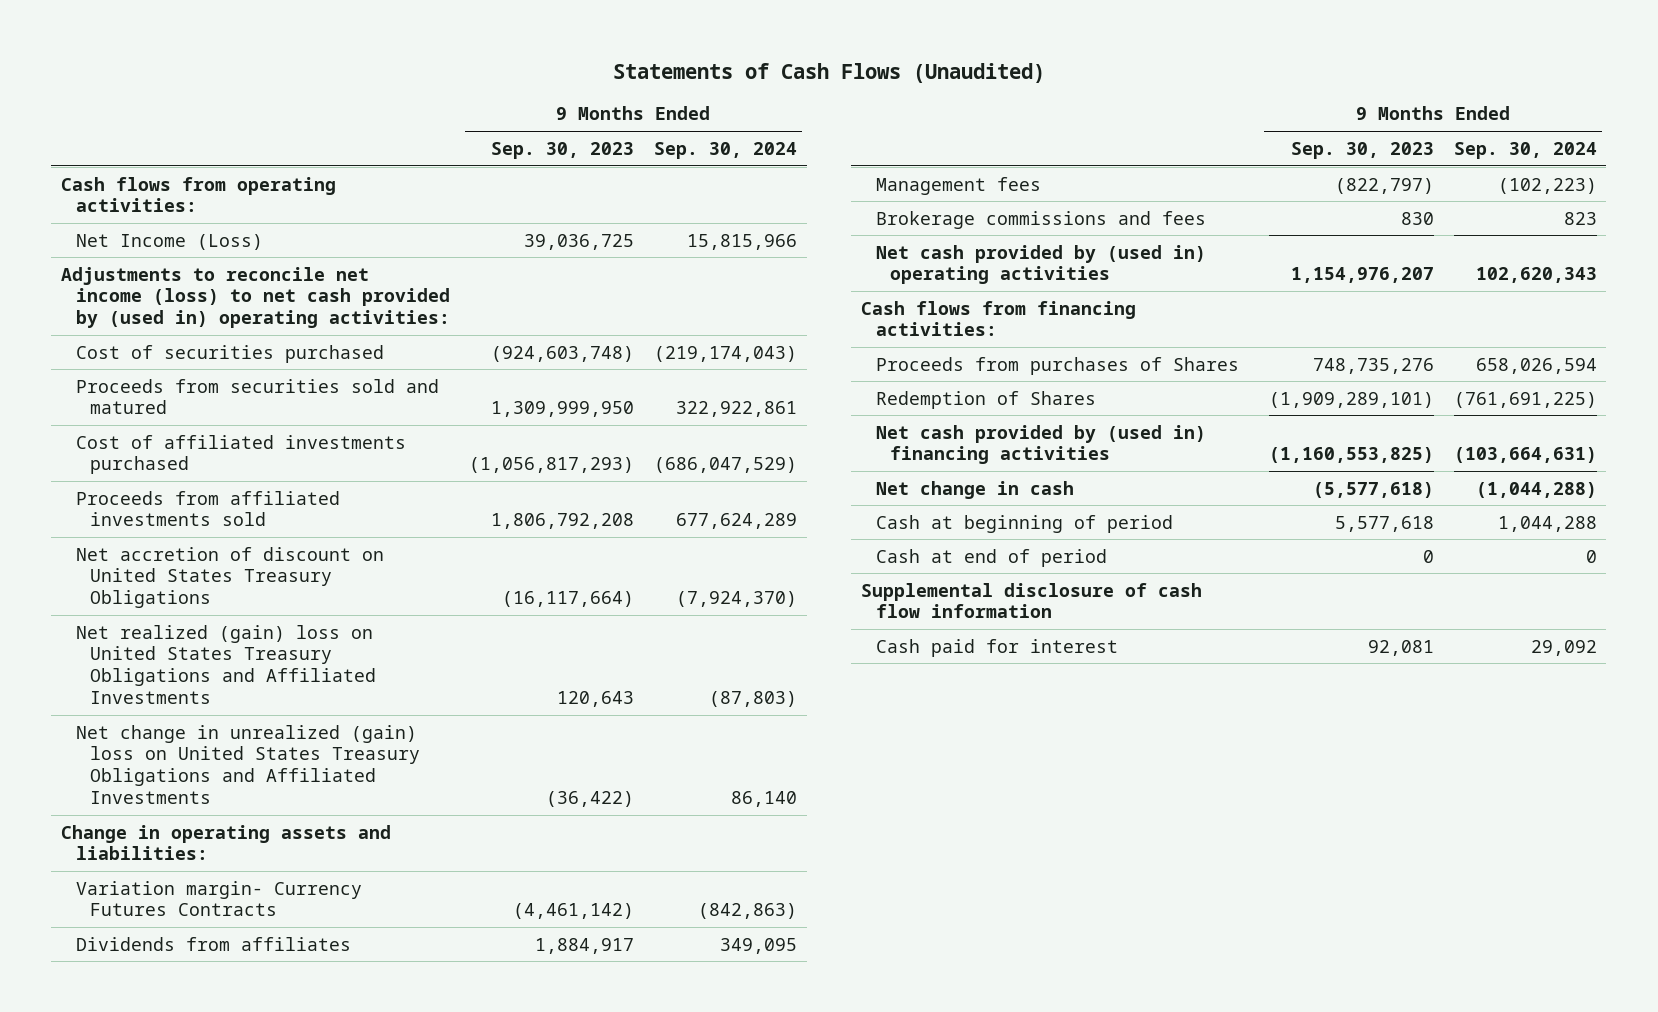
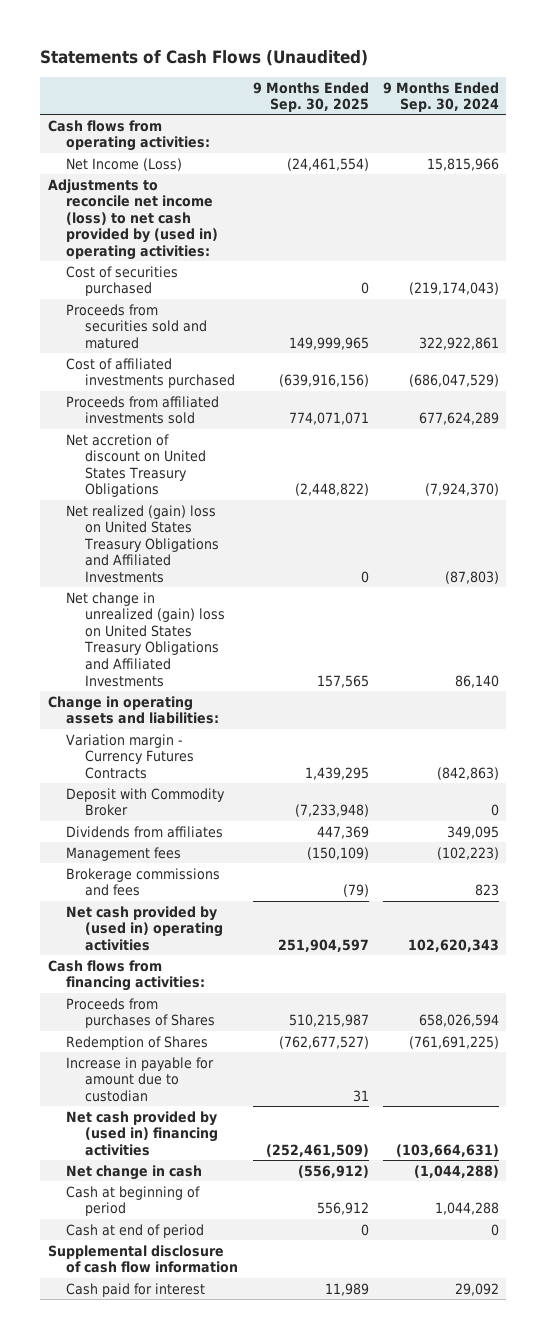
[491,141,635,159] Sep. 30, 2023 -> none
none -> [252,81,369,113] 9 Months Ended Sep. 30, 2025
[75,880,362,917] Variation margin- Currency Futures Contracts -> [66,733,194,779] Variation margin - Currency Futures Contracts
none -> [66,787,226,817] Deposit with Commodity Broker
none -> [66,1056,215,1102] Increase in payable for amount due to custodian

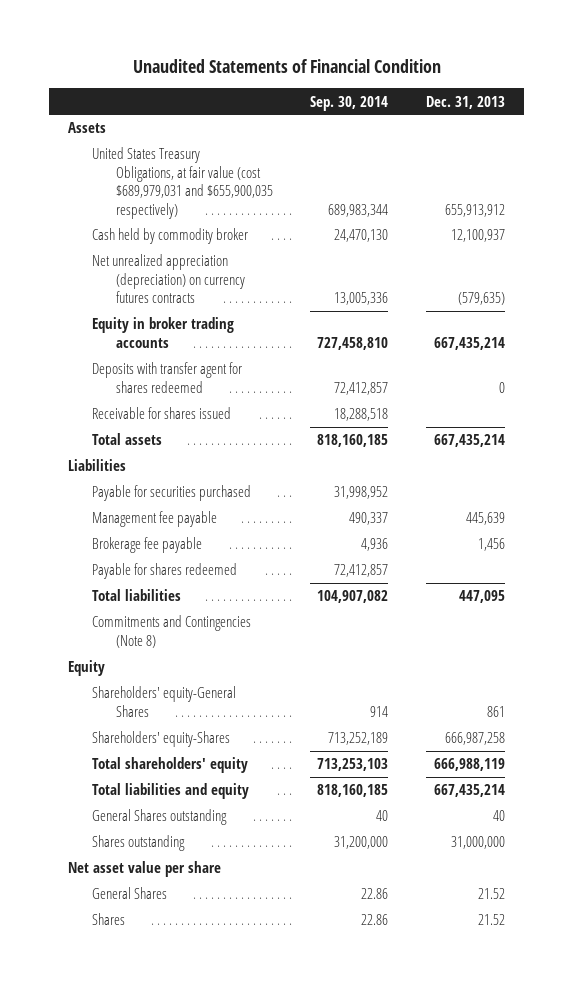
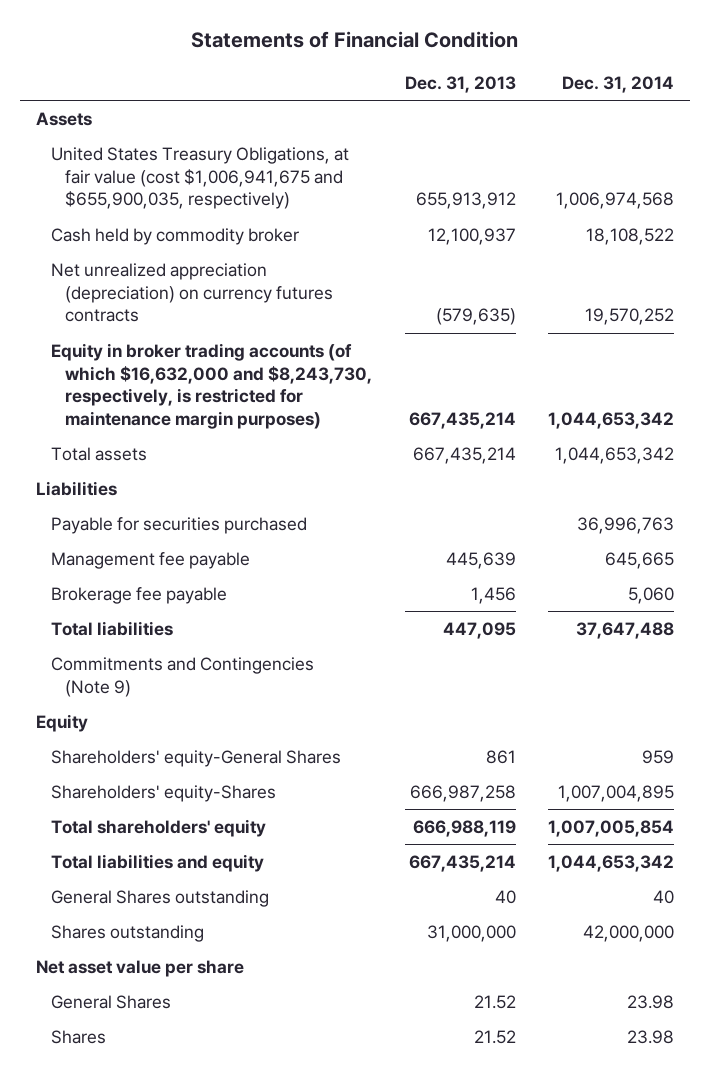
[132,58,441,73] Unaudited Statements of Financial Condition -> [190,31,518,49] Statements of Financial Condition
[310,95,389,111] Sep. 30, 2014 -> none
none -> [561,76,674,94] Dec. 31, 2014
[92,147,273,219] United States Treasury Obligations, at fair value (cost $689,979,031 and $655,900,035 respectively) -> [50,147,349,210] United States Treasury Obligations, at fair value (cost $1,006,941,675 and $655,900,035, respectively)
[92,362,243,393] Deposits with transfer agent for shares redeemed -> none
[92,407,232,420] Receivable for shares issued -> none
[92,317,235,348] Equity in broker trading accounts -> [50,343,373,429] Equity in broker trading accounts (of which $16,632,000 and $8,243,730, respectively, is restricted for maintenance margin purposes)
[92,563,238,580] Payable for shares redeemed -> none
[92,615,252,648] Commitments and Contingencies (Note 8) -> [50,657,314,697] Commitments and Contingencies (Note 9)

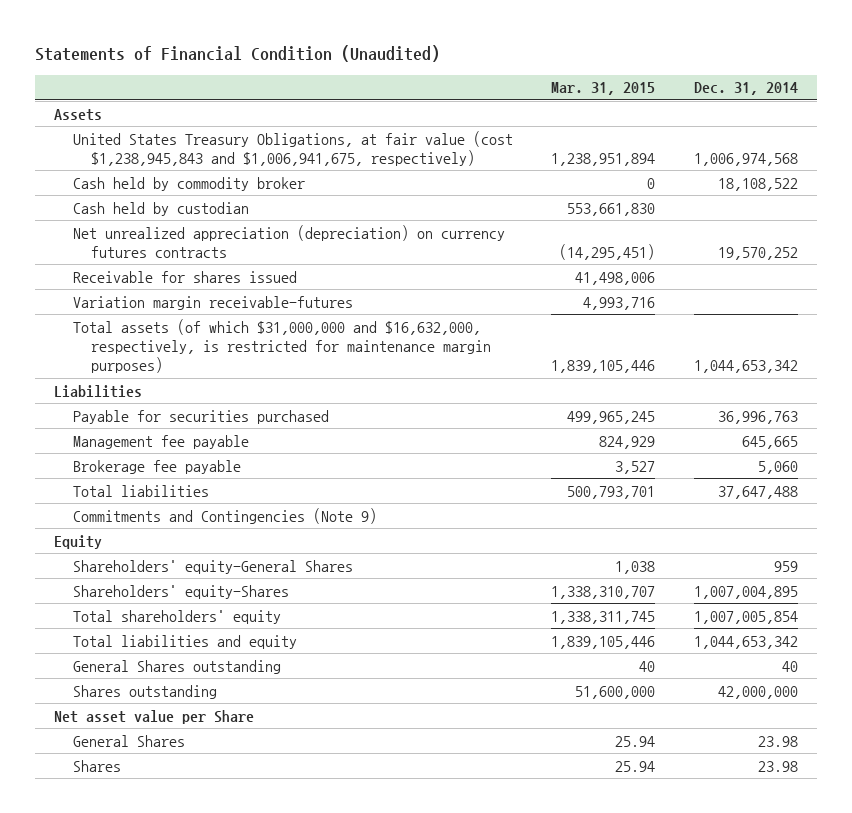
[190,31,518,49] Statements of Financial Condition -> [34,45,440,63] Statements of Financial Condition (Unaudited)
[404,76,516,94] Dec. 31, 2013 -> none
none -> [551,82,656,96] Mar. 31, 2015
[50,147,349,210] United States Treasury Obligations, at fair value (cost $1,006,941,675 and $655,900,035, respectively) -> [72,130,513,166] United States Treasury Obligations, at fair value (cost $1,238,945,843 and $1,006,941,675, respectively)
none -> [72,201,249,216] Cash held by custodian
[50,343,373,429] Equity in broker trading accounts (of which $16,632,000 and $8,243,730, respectively, is restricted for maintenance margin purposes) -> none
none -> [72,270,297,283] Receivable for shares issued
none -> [72,295,353,310] Variation margin receivable-futures
[50,447,147,462] Total assets -> [72,318,492,374] Total assets (of which $31,000,000 and $16,632,000, respectively, is restricted for maintenance margin purposes)
[35,960,244,978] Net asset value per share -> [54,709,255,724] Net asset value per Share

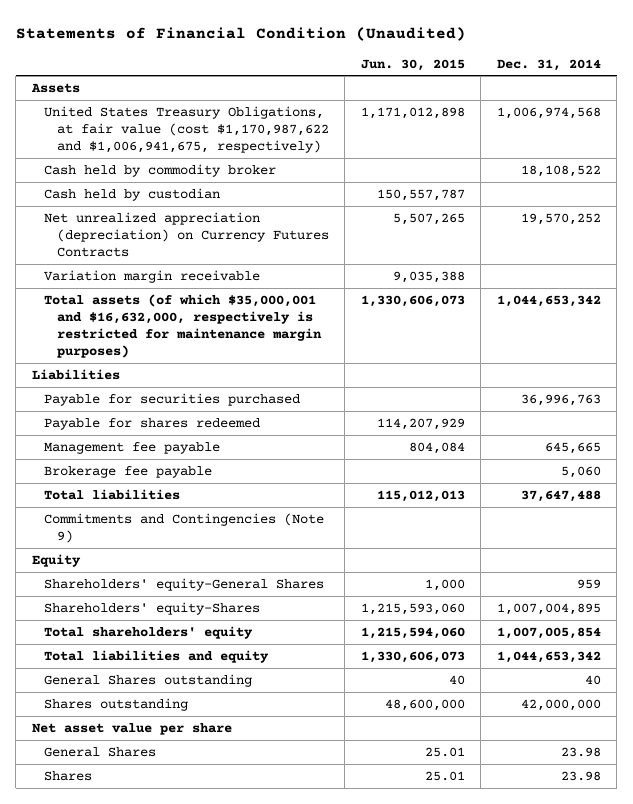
[551,82,656,96] Mar. 31, 2015 -> none
none -> [360,58,465,71] Jun. 30, 2015
[72,130,513,166] United States Treasury Obligations, at fair value (cost $1,238,945,843 and $1,006,941,675, respectively) -> [44,105,329,154] United States Treasury Obligations, at fair value (cost $1,170,987,622 and $1,006,941,675, respectively)
[72,270,297,283] Receivable for shares issued -> none
[72,224,505,258] Net unrealized appreciation (depreciation) on currency futures contracts -> [44,211,329,258] Net unrealized appreciation (depreciation) on Currency Futures Contracts
[72,295,353,310] Variation margin receivable-futures -> [44,269,261,283] Variation margin receivable
[72,318,492,374] Total assets (of which $31,000,000 and $16,632,000, respectively, is restricted for maintenance margin purposes) -> [44,293,322,359] Total assets (of which $35,000,001 and $16,632,000, respectively is restricted for maintenance margin purposes)
none -> [44,417,261,430] Payable for shares redeemed
[54,709,255,724] Net asset value per Share -> [32,722,233,735] Net asset value per share

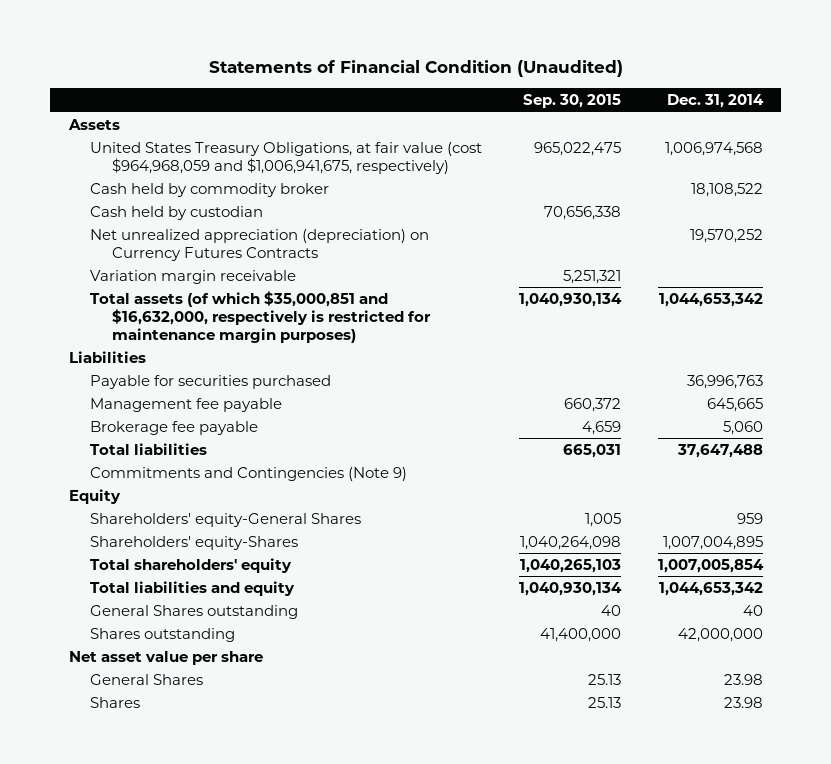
[360,58,465,71] Jun. 30, 2015 -> none
none -> [523,94,622,109] Sep. 30, 2015
[44,105,329,154] United States Treasury Obligations, at fair value (cost $1,170,987,622 and $1,006,941,675, respectively) -> [90,141,483,174] United States Treasury Obligations, at fair value (cost $964,968,059 and $1,006,941,675, respectively)
[44,293,322,359] Total assets (of which $35,000,001 and $16,632,000, respectively is restricted for maintenance margin purposes) -> [90,290,432,343] Total assets (of which $35,000,851 and $16,632,000, respectively is restricted for maintenance margin purposes)
[44,417,261,430] Payable for shares redeemed -> none

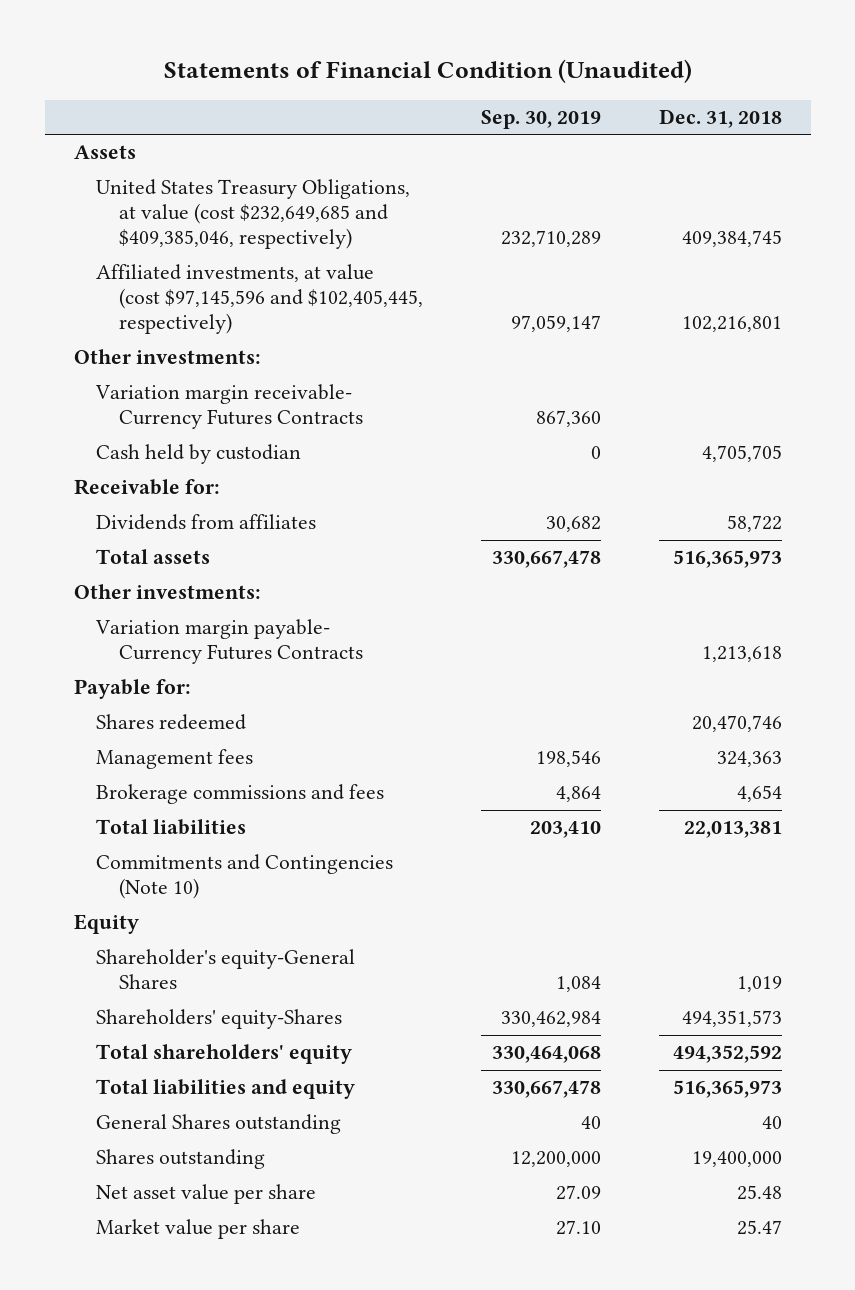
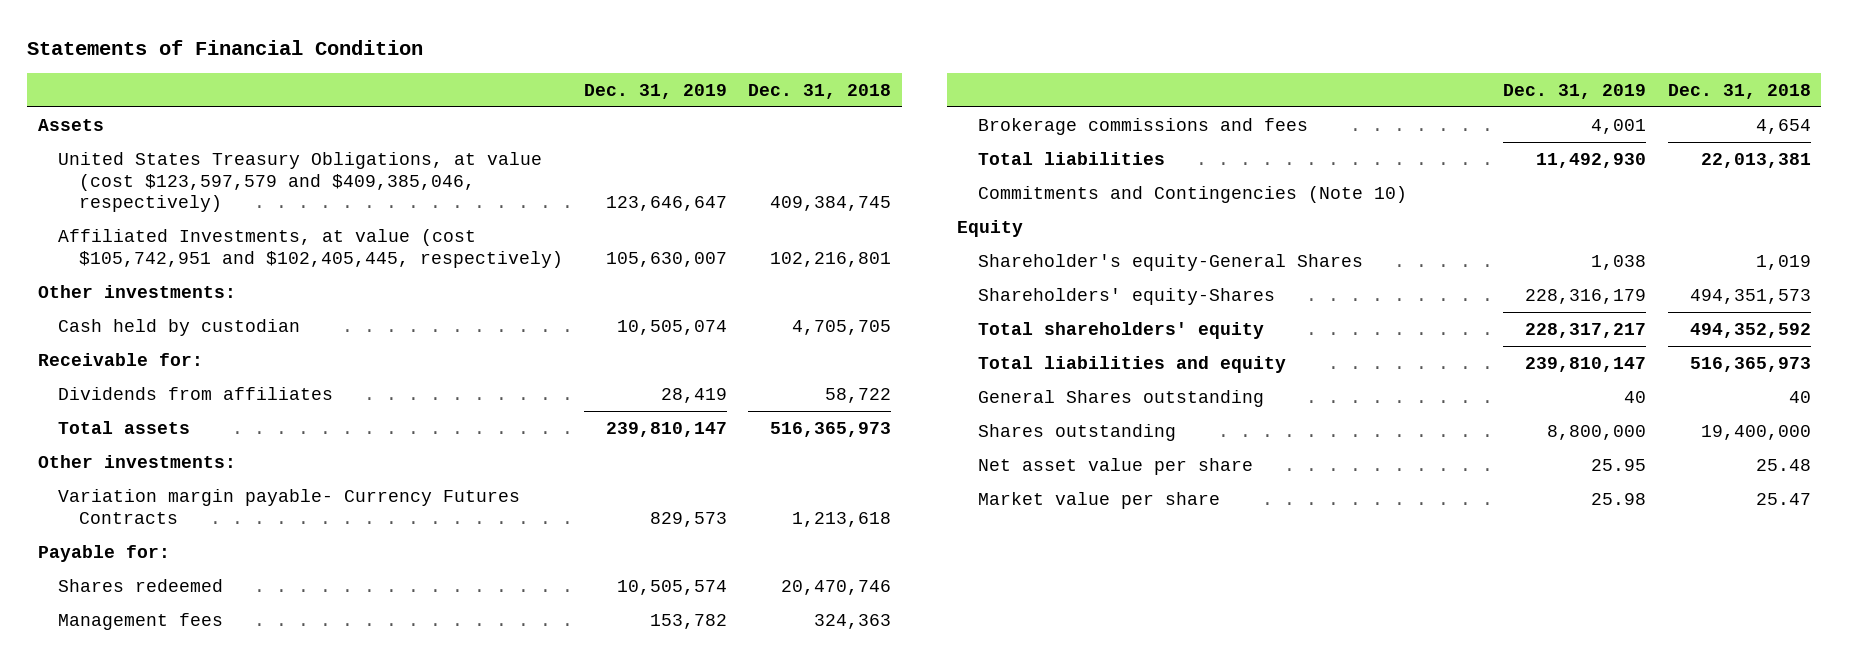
[163,59,692,84] Statements of Financial Condition (Unaudited) -> [27,40,424,56] Statements of Financial Condition
[480,110,601,130] Sep. 30, 2019 -> none
none -> [583,83,727,99] Dec. 31, 2019
[96,179,411,250] United States Treasury Obligations, at value (cost $232,649,685 and $409,385,046, respectively) -> [58,151,543,213] United States Treasury Obligations, at value (cost $123,597,579 and $409,385,046, respectively)
[96,264,423,335] Affiliated investments, at value (cost $97,145,596 and $102,405,445, respectively) -> [58,228,563,268] Affiliated Investments, at value (cost $105,742,951 and $102,405,445, respectively)
[95,384,363,430] Variation margin receivable- Currency Futures Contracts -> none

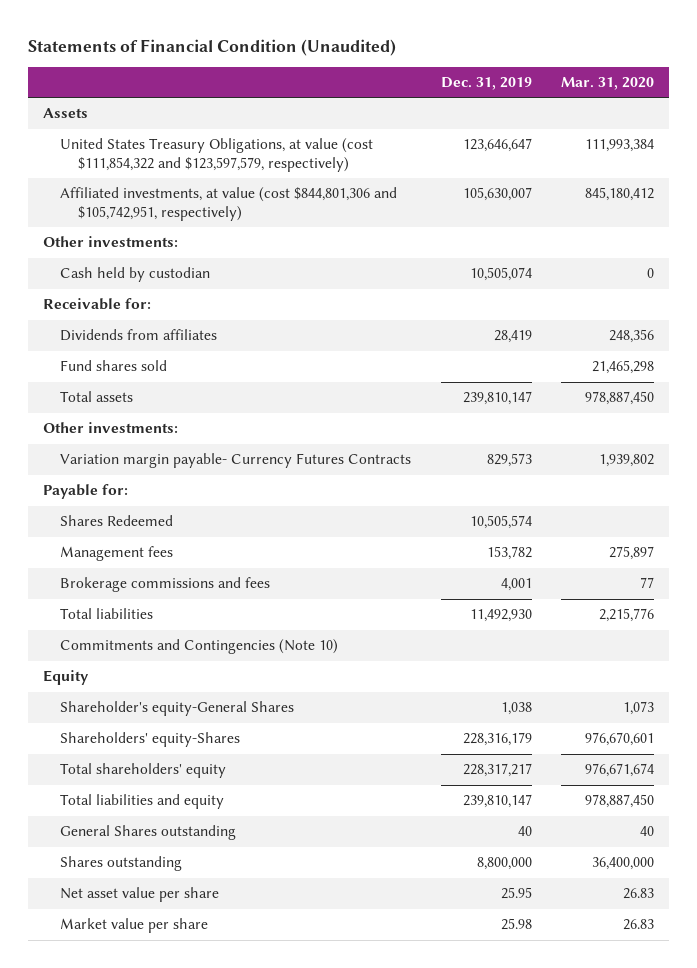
[27,40,424,56] Statements of Financial Condition -> [27,38,396,56] Statements of Financial Condition (Unaudited)
[748,83,892,99] Dec. 31, 2018 -> none
none -> [561,77,655,91] Mar. 31, 2020
[58,151,543,213] United States Treasury Obligations, at value (cost $123,597,579 and $409,385,046, respectively) -> [60,138,374,173] United States Treasury Obligations, at value (cost $111,854,322 and $123,597,579, respectively)
[58,228,563,268] Affiliated Investments, at value (cost $105,742,951 and $102,405,445, respectively) -> [60,187,398,222] Affiliated investments, at value (cost $844,801,306 and $105,742,951, respectively)
none -> [60,360,168,372] Fund shares sold
[58,578,224,592] Shares redeemed -> [60,515,174,527] Shares Redeemed

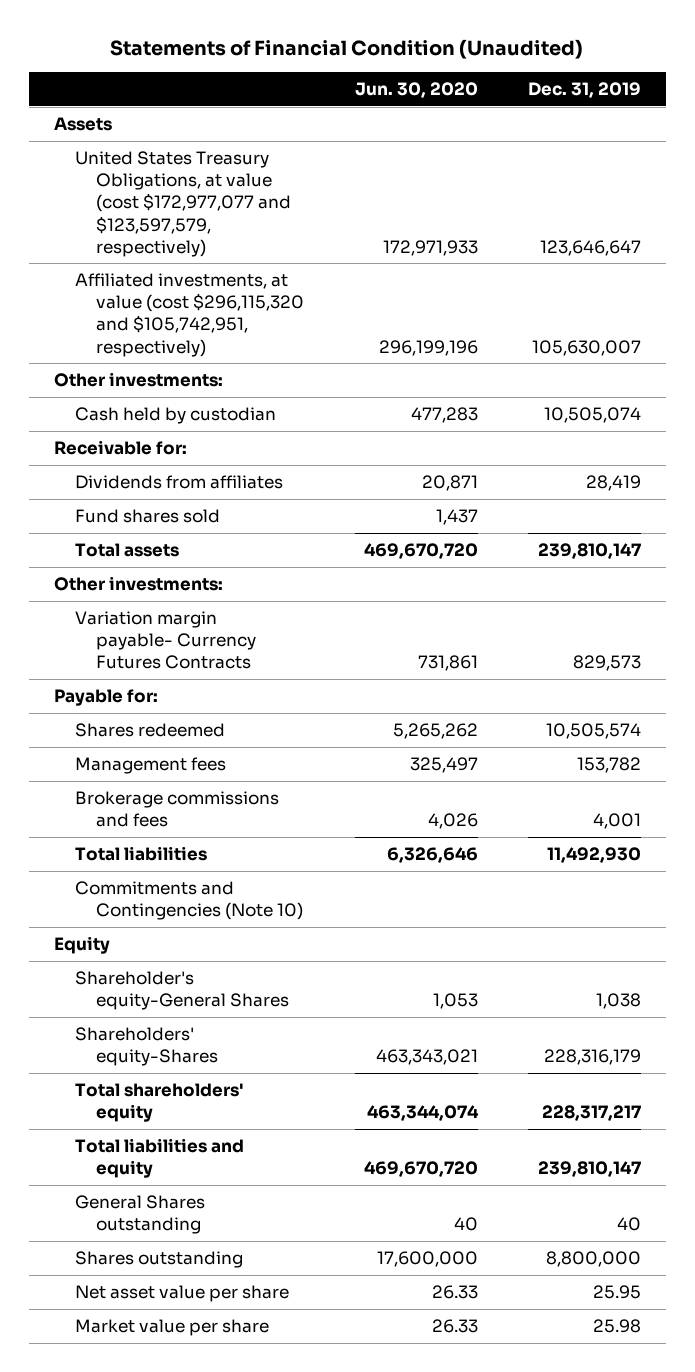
[561,77,655,91] Mar. 31, 2020 -> none
none -> [354,82,478,99] Jun. 30, 2020
[60,138,374,173] United States Treasury Obligations, at value (cost $111,854,322 and $123,597,579, respectively) -> [75,151,292,257] United States Treasury Obligations, at value (cost $172,977,077 and $123,597,579, respectively)
[60,187,398,222] Affiliated investments, at value (cost $844,801,306 and $105,742,951, respectively) -> [75,273,305,357] Affiliated investments, at value (cost $296,115,320 and $105,742,951, respectively)
[60,515,174,527] Shares Redeemed -> [75,723,226,738] Shares redeemed

